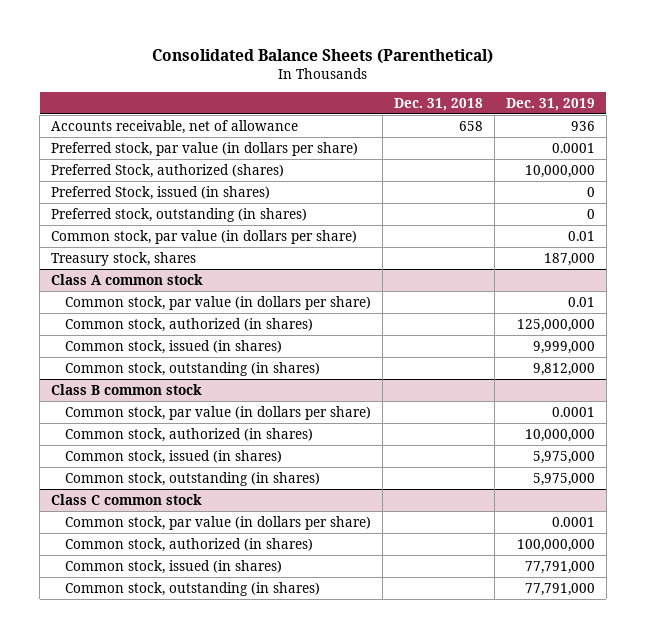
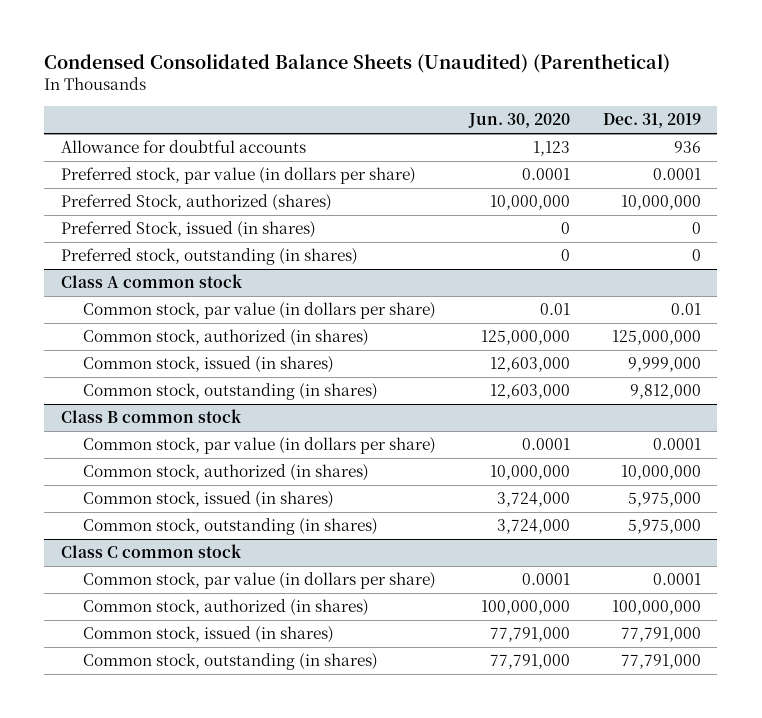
[152,48,494,64] Consolidated Balance Sheets (Parenthetical) -> [44,53,671,73] Condensed Consolidated Balance Sheets (Unaudited) (Parenthetical)
[393,98,483,112] Dec. 31, 2018 -> none
none -> [467,113,570,129] Jun. 30, 2020
[51,119,299,134] Accounts receivable, net of allowance -> [60,140,306,154] Allowance for doubtful accounts
[51,229,358,244] Common stock, par value (in dollars per share) -> none
[51,251,197,266] Treasury stock, shares -> none

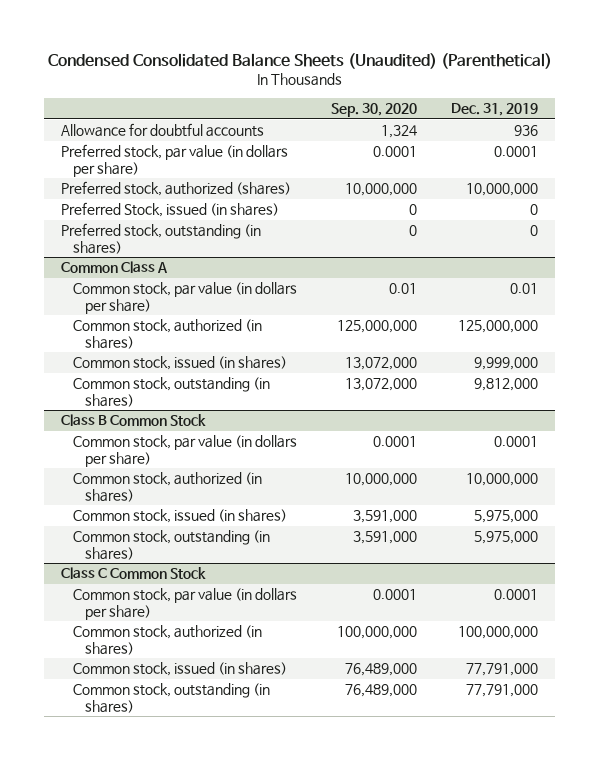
[467,113,570,129] Jun. 30, 2020 -> none
none -> [331,103,418,118] Sep. 30, 2020
[60,194,332,212] Preferred Stock, authorized (shares) -> [61,181,292,197] Preferred stock, authorized (shares)
[60,274,243,289] Class A common stock -> [61,261,169,274] Common Class A
[60,409,242,424] Class B common stock -> [61,414,207,427] Class B Common Stock
[60,544,242,559] Class C common stock -> [61,567,207,580] Class C Common Stock

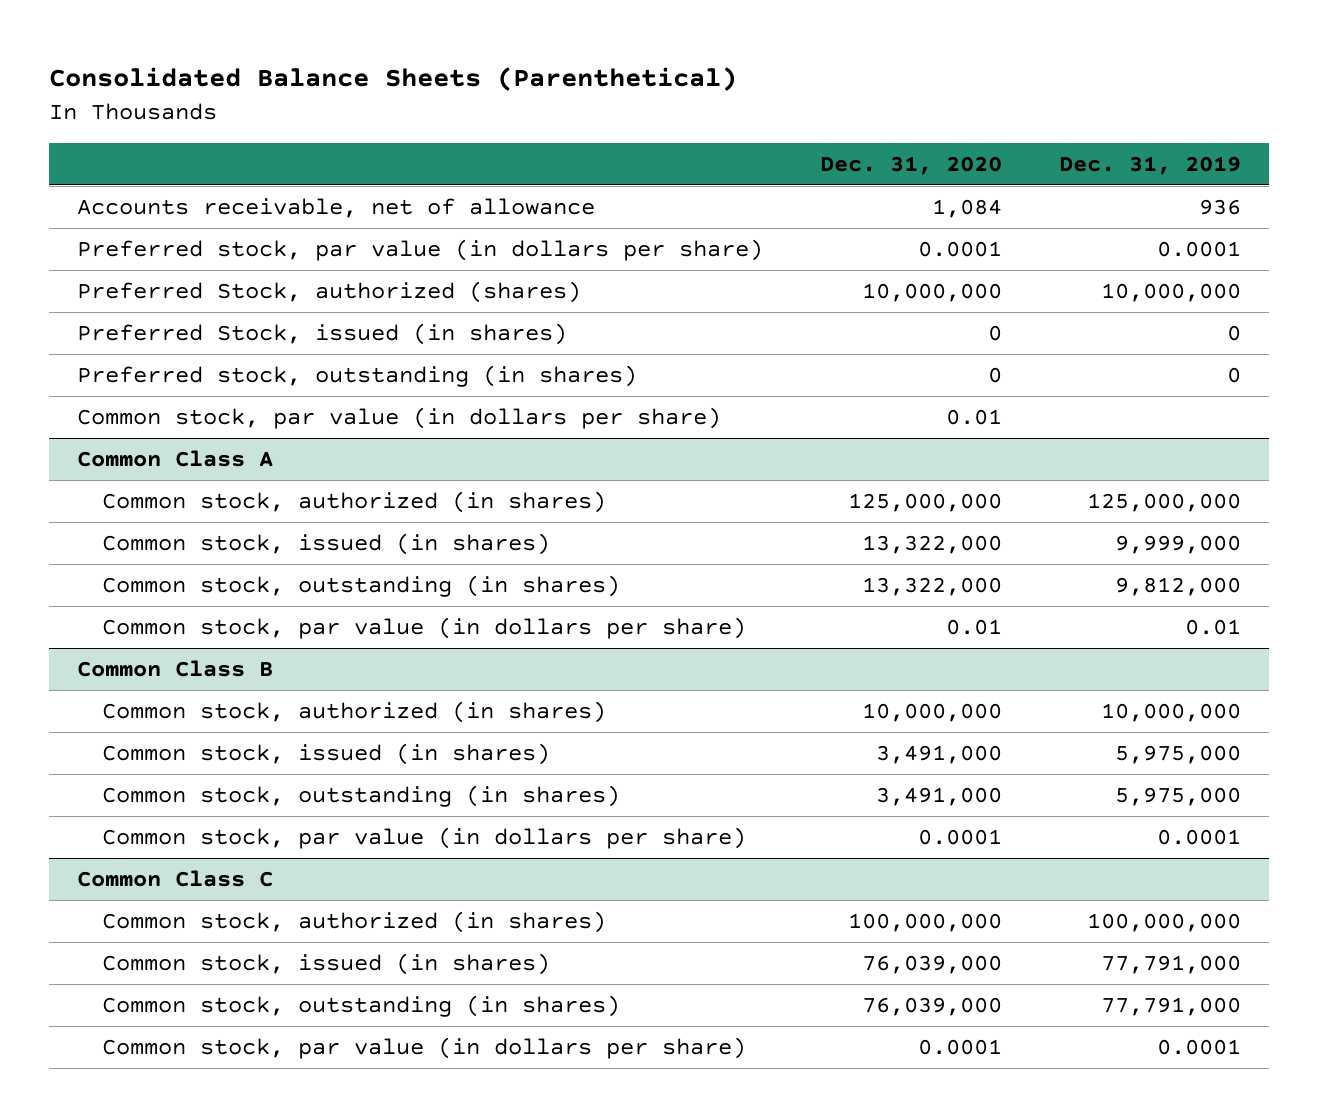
[47,52,552,69] Condensed Consolidated Balance Sheets (Unaudited) (Parenthetical) -> [49,67,738,92] Consolidated Balance Sheets (Parenthetical)
[331,103,418,118] Sep. 30, 2020 -> none
none -> [820,155,1003,175] Dec. 31, 2020
[61,123,265,138] Allowance for doubtful accounts -> [77,197,596,218] Accounts receivable, net of allowance
[61,181,292,197] Preferred stock, authorized (shares) -> [77,280,582,303] Preferred Stock, authorized (shares)
none -> [77,406,722,429] Common stock, par value (in dollars per share)
[73,435,298,467] Common stock, par value (in dollars per share) -> none
[73,282,298,314] Common stock, par value (in dollars per share) -> [101,616,746,639] Common stock, par value (in dollars per share)
[61,414,207,427] Class B Common Stock -> [77,659,274,677] Common Class B
[61,567,207,580] Class C Common Stock -> none
none -> [77,869,274,887] Common Class C
none -> [101,1036,746,1059] Common stock, par value (in dollars per share)

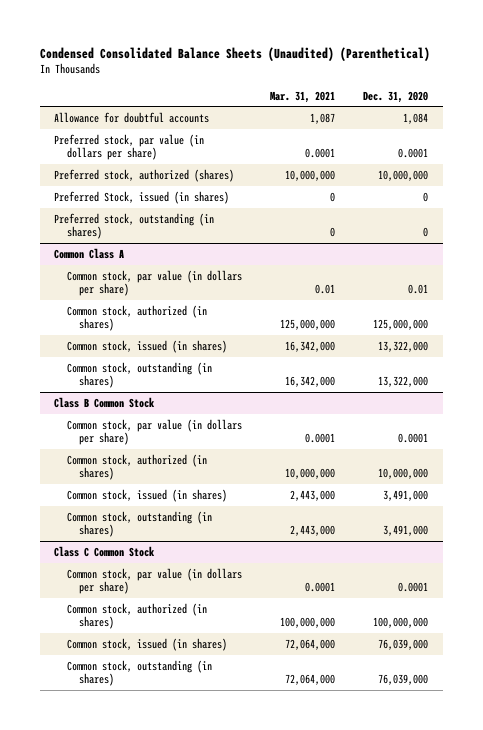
[49,67,738,92] Consolidated Balance Sheets (Parenthetical) -> [40,46,431,61] Condensed Consolidated Balance Sheets (Unaudited) (Parenthetical)
[1058,155,1241,175] Dec. 31, 2019 -> none
none -> [269,90,335,103] Mar. 31, 2021
[77,197,596,218] Accounts receivable, net of allowance -> [54,111,210,123] Allowance for doubtful accounts
[77,280,582,303] Preferred Stock, authorized (shares) -> [54,168,235,182] Preferred stock, authorized (shares)
[77,406,722,429] Common stock, par value (in dollars per share) -> none
[101,616,746,639] Common stock, par value (in dollars per share) -> [66,269,242,297] Common stock, par value (in dollars per share)
[77,659,274,677] Common Class B -> [54,396,156,408] Class B Common Stock
none -> [66,418,242,446] Common stock, par value (in dollars per share)
none -> [54,545,156,557] Class C Common Stock
[77,869,274,887] Common Class C -> none
[101,1036,746,1059] Common stock, par value (in dollars per share) -> none

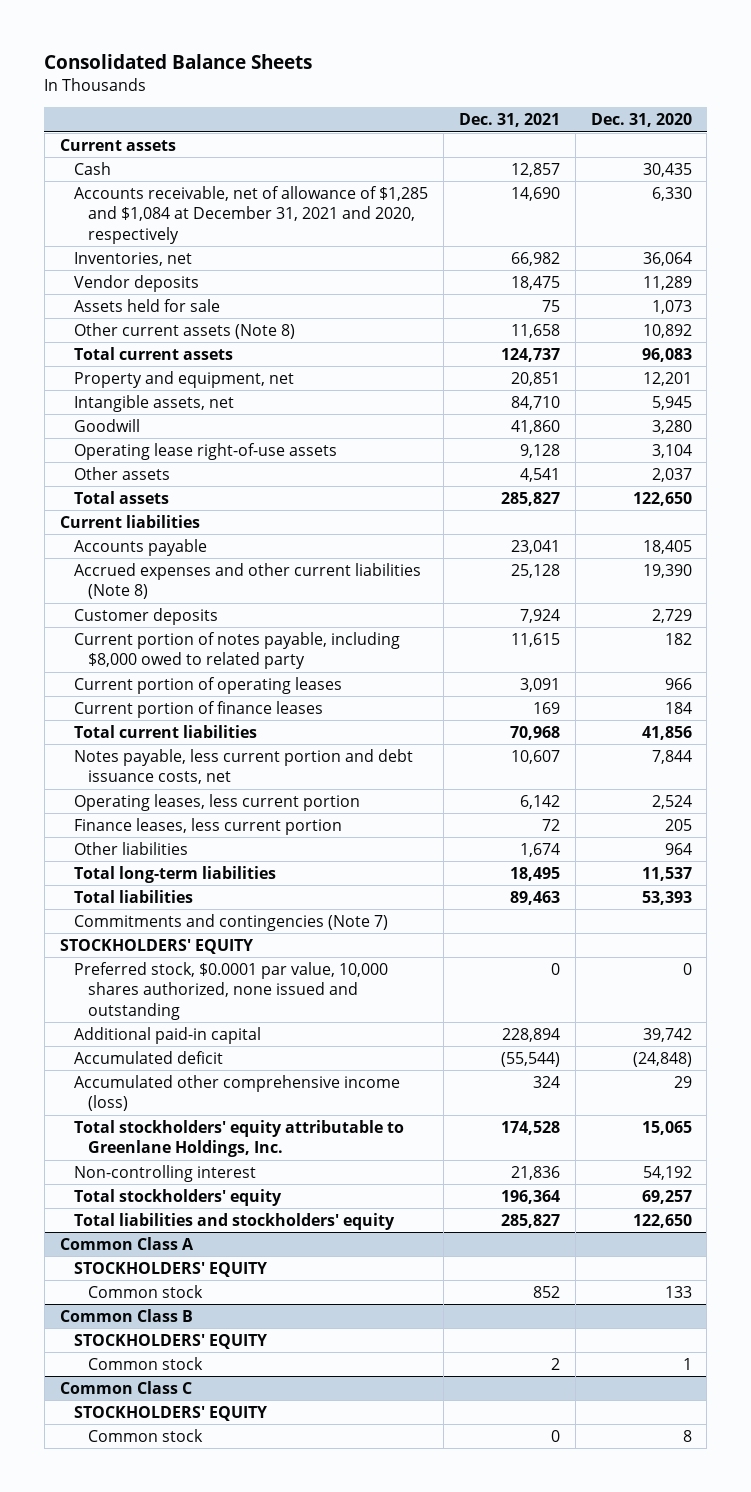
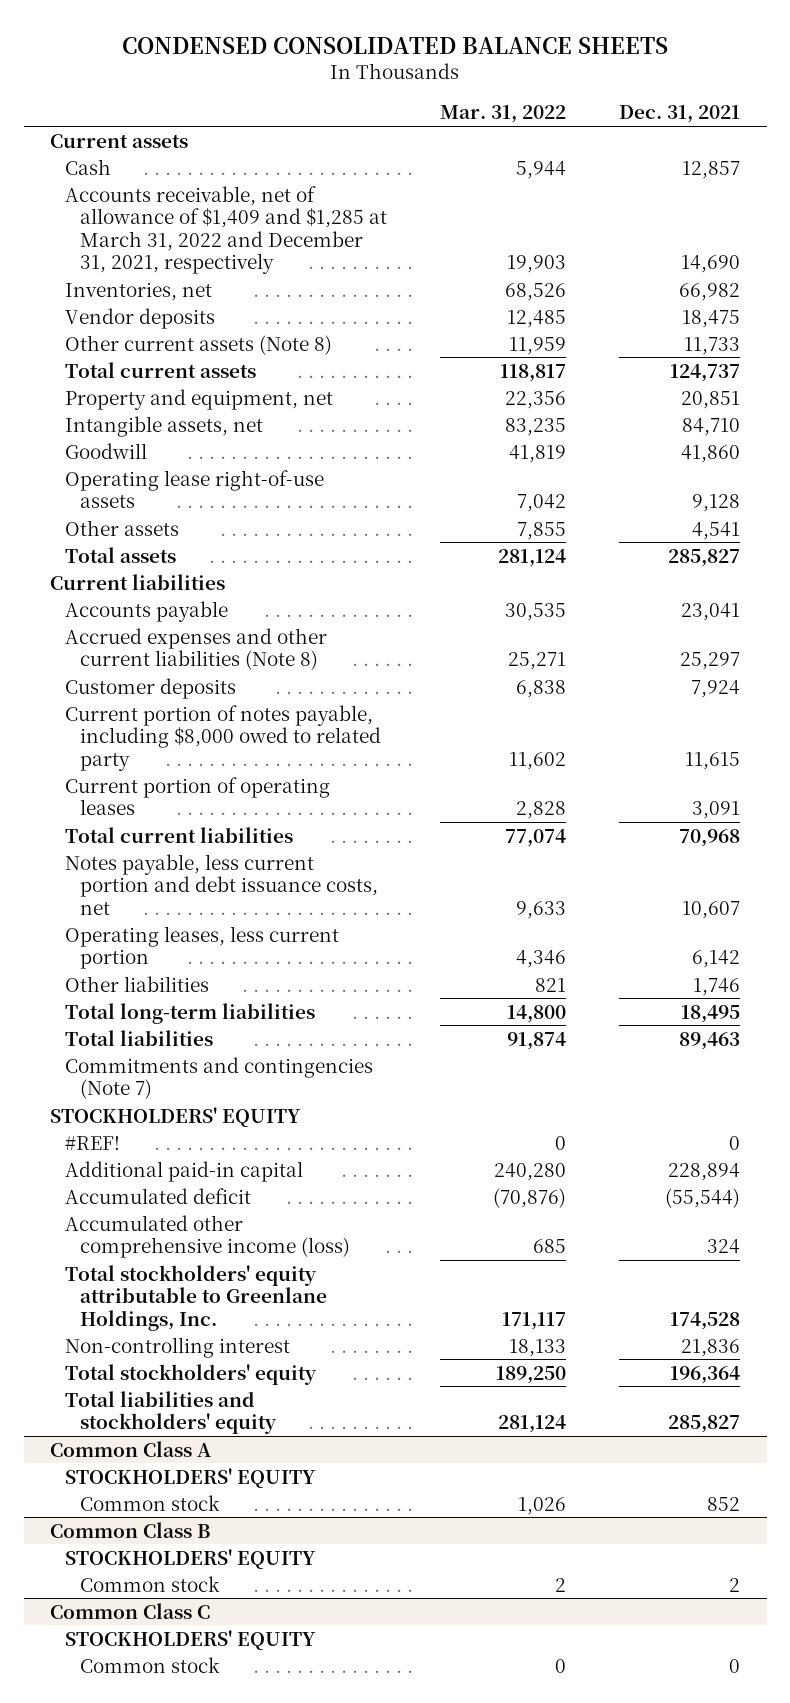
[44,54,313,70] Consolidated Balance Sheets -> [122,36,669,54] CONDENSED CONSOLIDATED BALANCE SHEETS
[590,113,692,128] Dec. 31, 2020 -> none
none -> [439,105,566,124] Mar. 31, 2022
[74,185,429,244] Accounts receivable, net of allowance of $1,285 and $1,084 at December 31, 2021 and 2020, respectively -> [64,185,387,275] Accounts receivable, net of allowance of $1,409 and $1,285 at March 31, 2022 and December 31, 2021, respectively
[74,298,221,312] Assets held for sale -> none
[510,323,560,338] 11,658 -> [684,336,741,355] 11,733
[510,563,560,578] 25,128 -> [680,652,741,671] 25,297
[74,700,324,718] Current portion of finance leases -> none
[74,817,343,835] Finance leases, less current portion -> none
[519,842,560,857] 1,674 -> [693,977,741,996] 1,746
[74,961,389,1020] Preferred stock, $0.0001 par value, 10,000 shares authorized, none issued and outstanding -> [64,1135,120,1150] #REF!

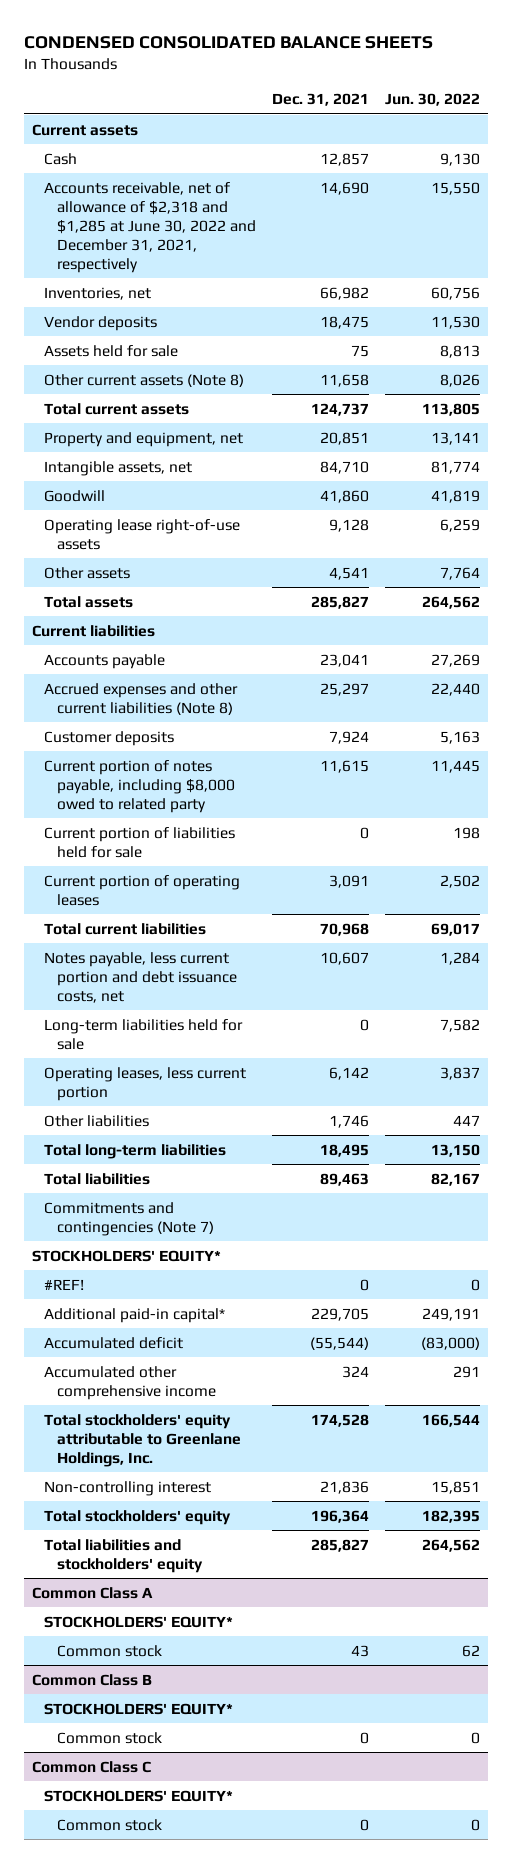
[439,105,566,124] Mar. 31, 2022 -> none
none -> [384,93,480,107] Jun. 30, 2022
[64,185,387,275] Accounts receivable, net of allowance of $1,409 and $1,285 at March 31, 2022 and December 31, 2021, respectively -> [44,181,256,273] Accounts receivable, net of allowance of $2,318 and $1,285 at June 30, 2022 and December 31, 2021, respectively
none -> [44,344,179,357] Assets held for sale
[684,336,741,355] 11,733 -> [319,373,369,387] 11,658
none -> [44,826,236,858] Current portion of liabilities held for sale
none -> [44,1018,244,1050] Long-term liabilities held for sale
[50,1106,302,1127] STOCKHOLDERS' EQUITY -> [31,1249,221,1262] STOCKHOLDERS' EQUITY*
[64,1160,303,1182] Additional paid-in capital -> [44,1307,226,1323] Additional paid-in capital*
[668,1162,741,1181] 228,894 -> [310,1307,369,1321] 229,705
[64,1214,350,1259] Accumulated other comprehensive income (loss) -> [44,1365,216,1400] Accumulated other comprehensive income
[64,1467,316,1488] STOCKHOLDERS' EQUITY -> [44,1615,234,1628] STOCKHOLDERS' EQUITY*
[707,1496,741,1511] 852 -> [350,1644,369,1657] 43
[64,1548,316,1569] STOCKHOLDERS' EQUITY -> [44,1702,234,1715] STOCKHOLDERS' EQUITY*
[729,1577,741,1592] 2 -> [359,1731,369,1744] 0
[64,1629,316,1650] STOCKHOLDERS' EQUITY -> [44,1789,234,1802] STOCKHOLDERS' EQUITY*

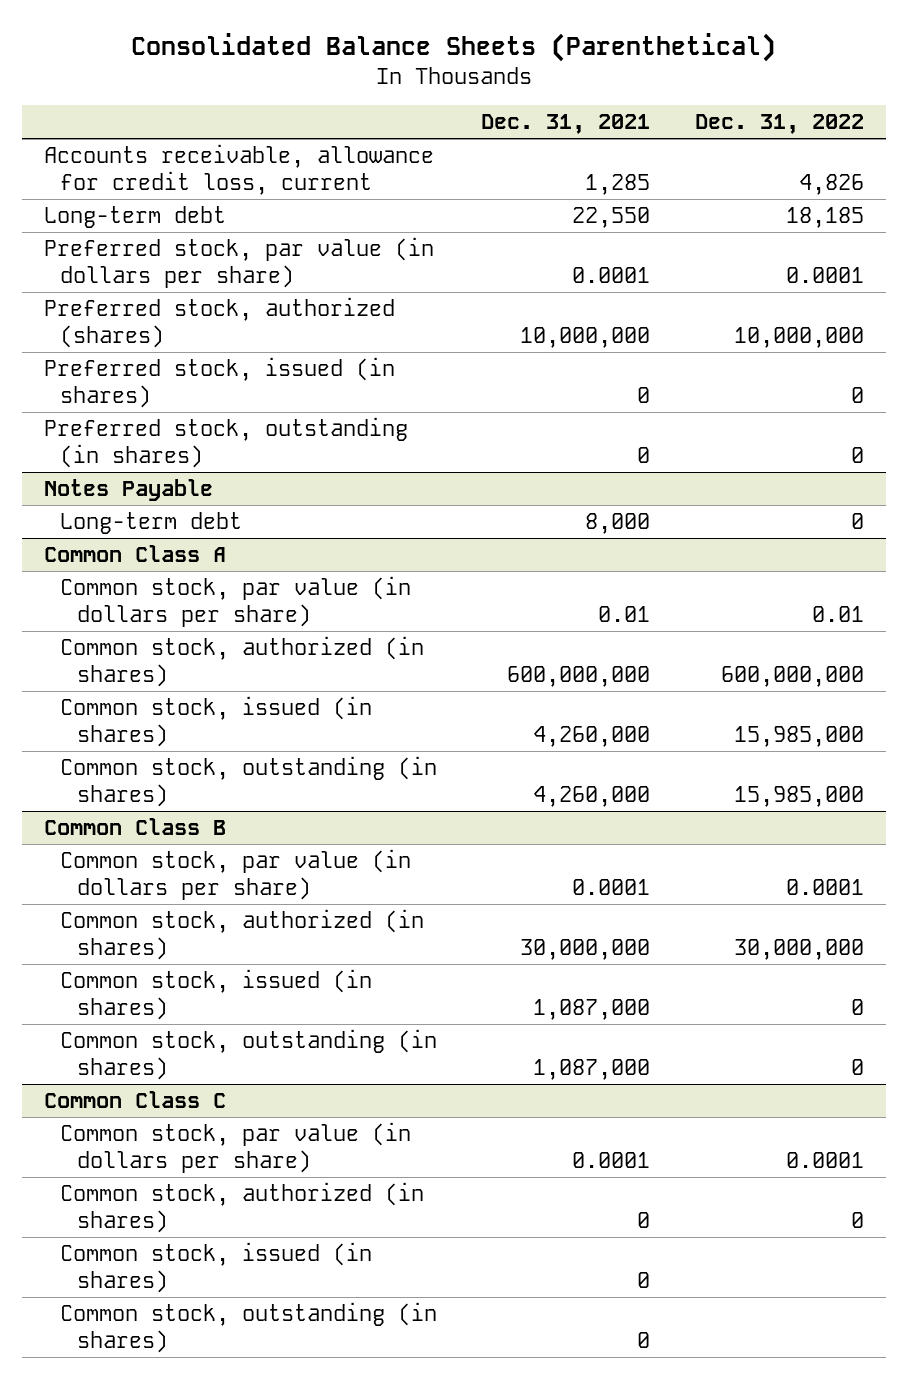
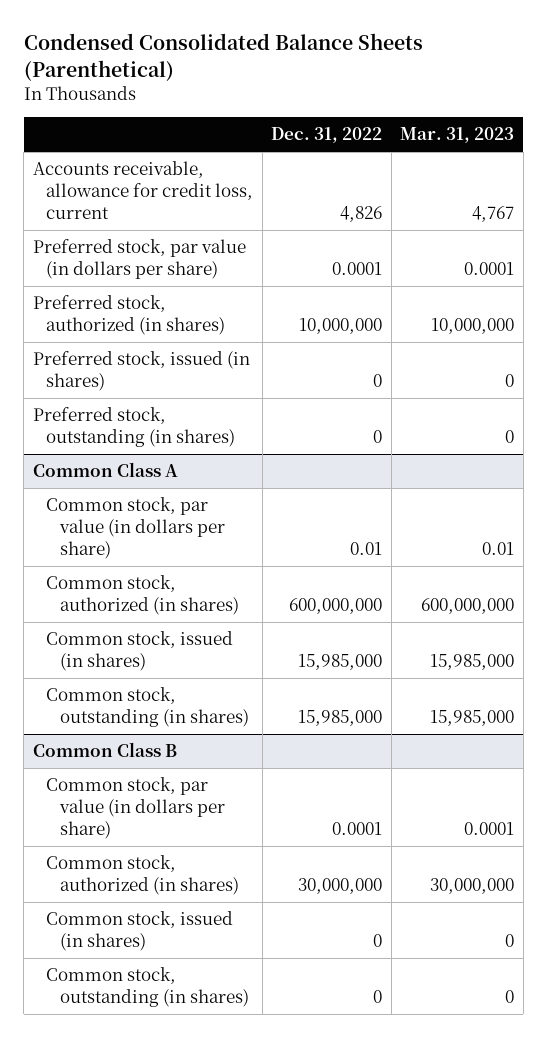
[130,32,776,62] Consolidated Balance Sheets (Parenthetical) -> [23,33,423,81] Condensed Consolidated Balance Sheets (Parenthetical)
[481,114,651,135] Dec. 31, 2021 -> none
none -> [400,127,515,144] Mar. 31, 2023
[43,206,226,229] Long-term debt -> none
[43,297,395,349] Preferred stock, authorized (shares) -> [32,295,226,336] Preferred stock, authorized (in shares)
[43,479,213,502] Notes Payable -> none
[60,512,243,535] Long-term debt -> none
[43,1091,226,1109] Common Class C -> none
[60,1122,412,1174] Common stock, par value (in dollars per share) -> none
[60,1182,425,1234] Common stock, authorized (in shares) -> none
[60,1242,373,1294] Common stock, issued (in shares) -> none
[60,1302,438,1354] Common stock, outstanding (in shares) -> none

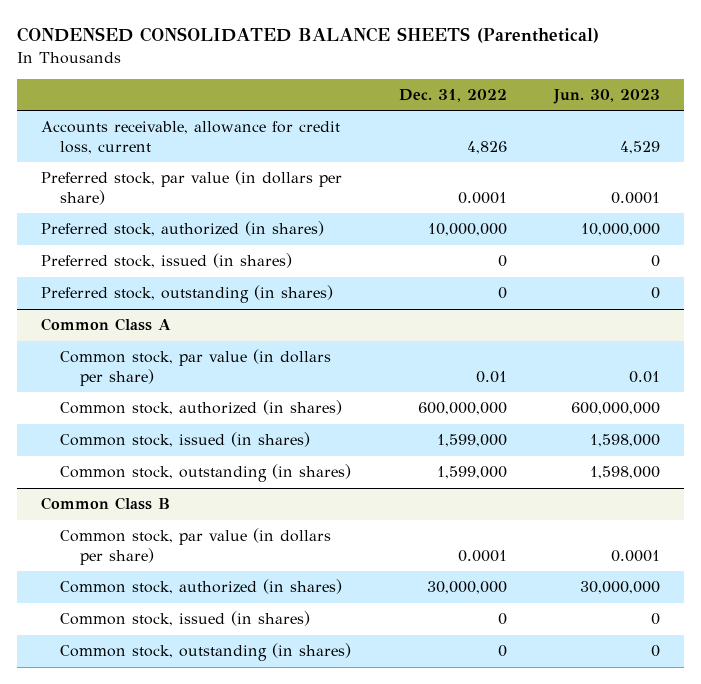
[23,33,423,81] Condensed Consolidated Balance Sheets (Parenthetical) -> [16,27,599,44] CONDENSED CONSOLIDATED BALANCE SHEETS (Parenthetical)
[400,127,515,144] Mar. 31, 2023 -> none
none -> [553,88,661,104] Jun. 30, 2023
[298,654,383,671] 15,985,000 -> [436,434,507,448] 1,599,000
[298,710,383,727] 15,985,000 -> [436,466,507,480] 1,599,000

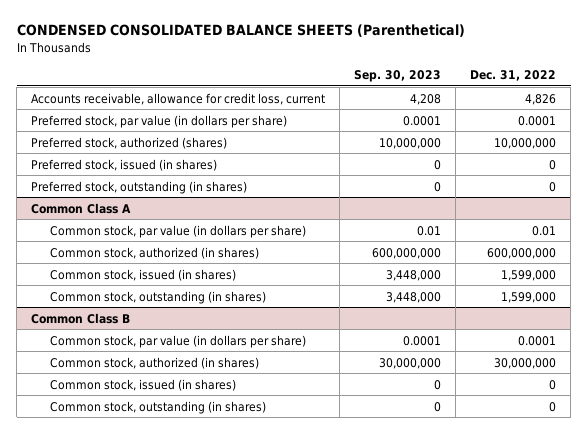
[553,88,661,104] Jun. 30, 2023 -> none
none -> [354,70,442,83] Sep. 30, 2023
[40,221,324,237] Preferred stock, authorized (in shares) -> [31,136,228,149] Preferred stock, authorized (shares)

